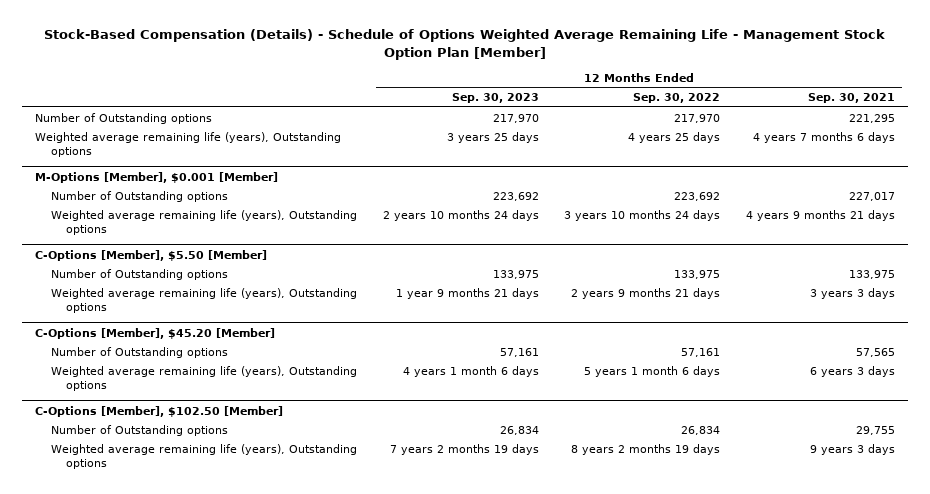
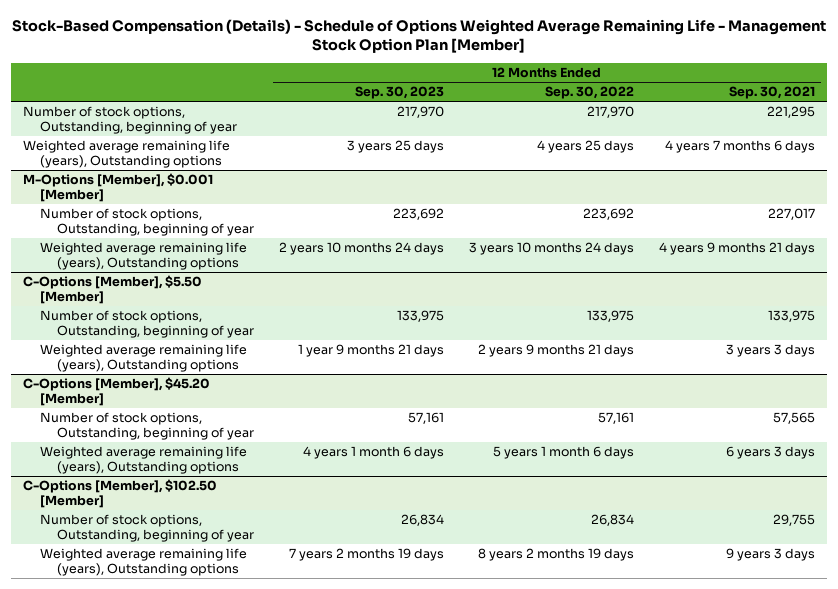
[35,112,213,124] Number of Outstanding options -> [23,106,238,135] Number of stock options, Outstanding, beginning of year
[50,190,228,202] Number of Outstanding options -> [40,208,254,237] Number of stock options, Outstanding, beginning of year
[50,268,228,280] Number of Outstanding options -> [40,310,254,339] Number of stock options, Outstanding, beginning of year
[50,346,228,358] Number of Outstanding options -> [40,412,254,441] Number of stock options, Outstanding, beginning of year
[50,424,228,436] Number of Outstanding options -> [40,514,254,543] Number of stock options, Outstanding, beginning of year

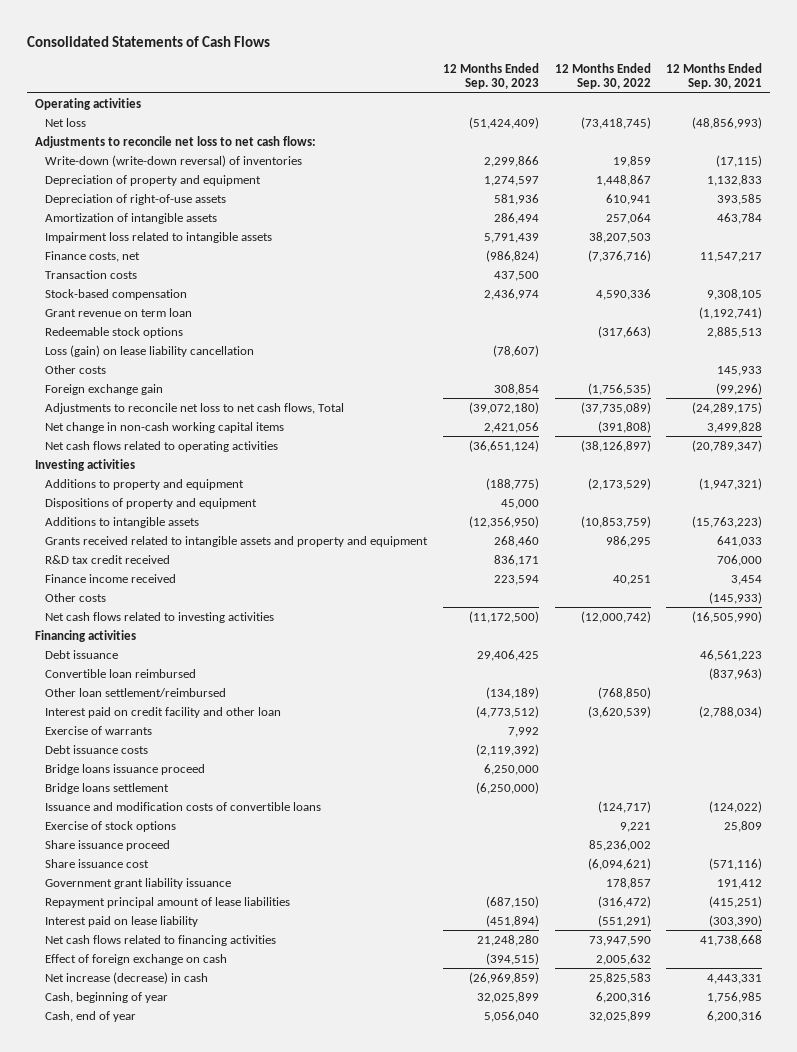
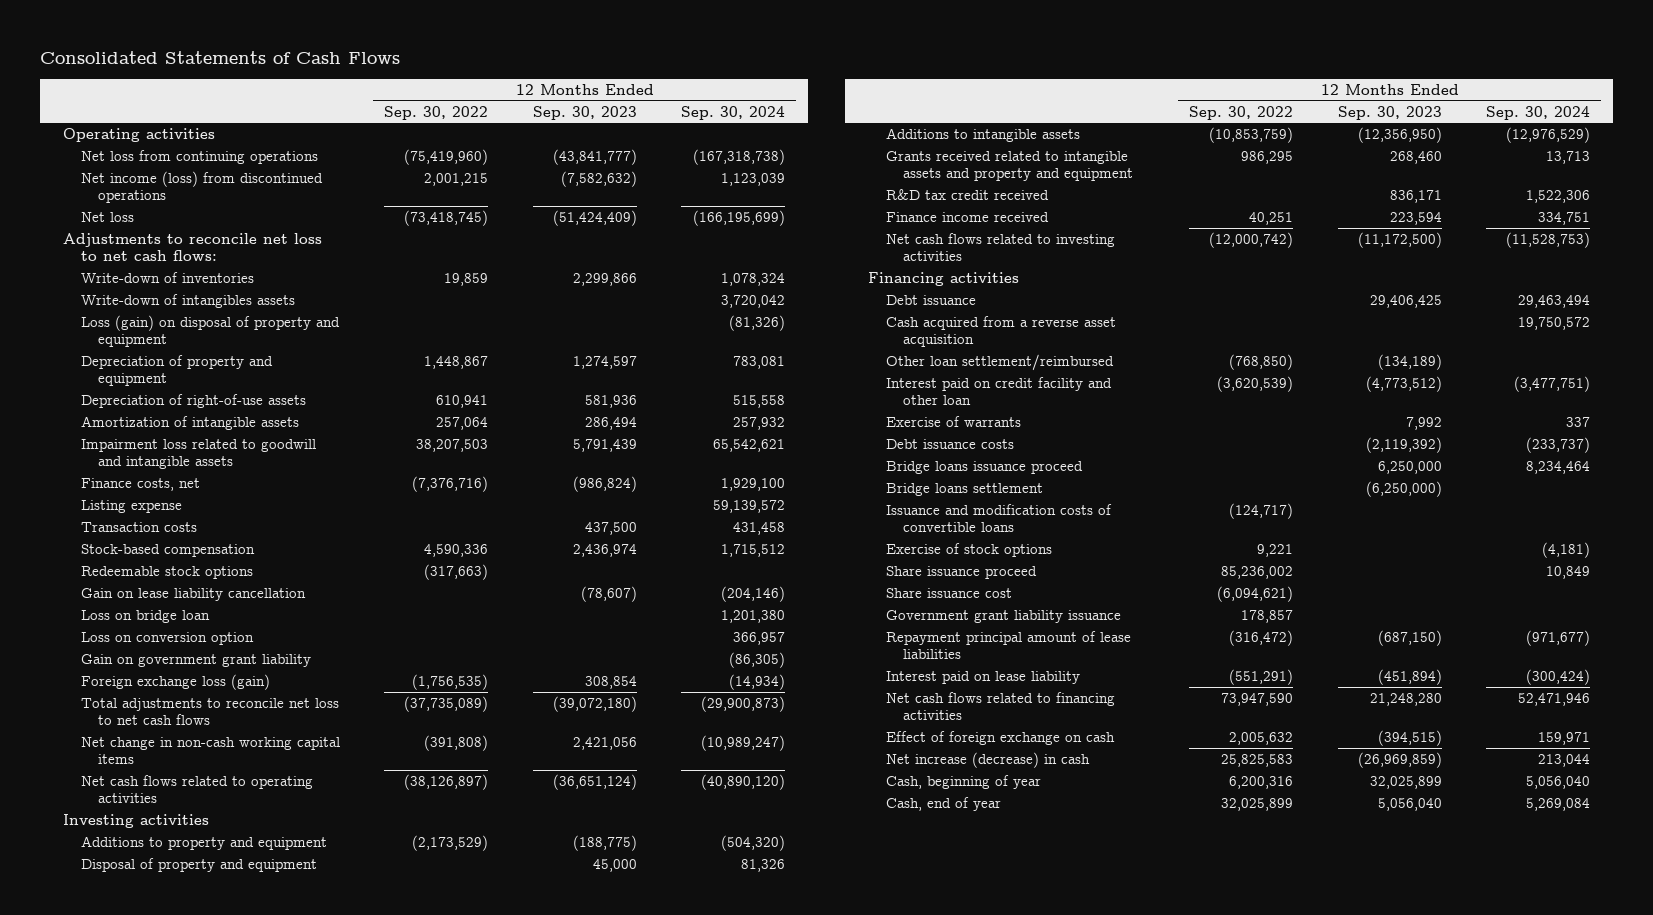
[666,62,763,90] 12 Months Ended Sep. 30, 2021 -> none
none -> [681,105,786,120] Sep. 30, 2024
none -> [80,150,318,165] Net loss from continuing operations
none -> [80,171,323,204] Net income (loss) from discontinued operations
[45,154,303,167] Write-down (write-down reversal) of inventories -> [80,272,254,284] Write-down of inventories
none -> [80,294,295,309] Write-down of intangibles assets
none -> [80,315,340,348] Loss (gain) on disposal of property and equipment
[45,231,273,243] Impairment loss related to intangible assets -> [80,439,316,470] Impairment loss related to goodwill and intangible assets
none -> [80,500,182,514] Listing expense
[45,307,193,317] Grant revenue on term loan -> none
[45,364,107,374] Other costs -> none
[45,344,255,357] Loss (gain) on lease liability cancellation -> [80,588,306,602] Gain on lease liability cancellation
none -> [80,610,210,624] Loss on bridge loan
none -> [80,632,254,646] Loss on conversion option
none -> [80,654,311,668] Gain on government grant liability
[45,383,164,395] Foreign exchange gain -> [80,674,270,691] Foreign exchange loss (gain)
[45,402,345,414] Adjustments to reconcile net loss to net cash flows, Total -> [80,698,339,726] Total adjustments to reconcile net loss to net cash flows
[45,497,258,509] Dispositions of property and equipment -> [80,858,317,873] Disposal of property and equipment
[45,592,107,602] Other costs -> none
[45,668,197,678] Convertible loan reimbursed -> none
none -> [885,316,1116,348] Cash acquired from a reverse asset acquisition

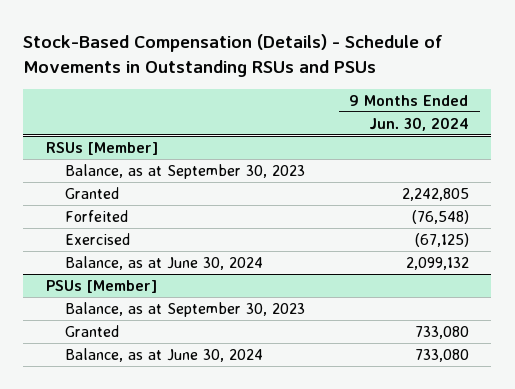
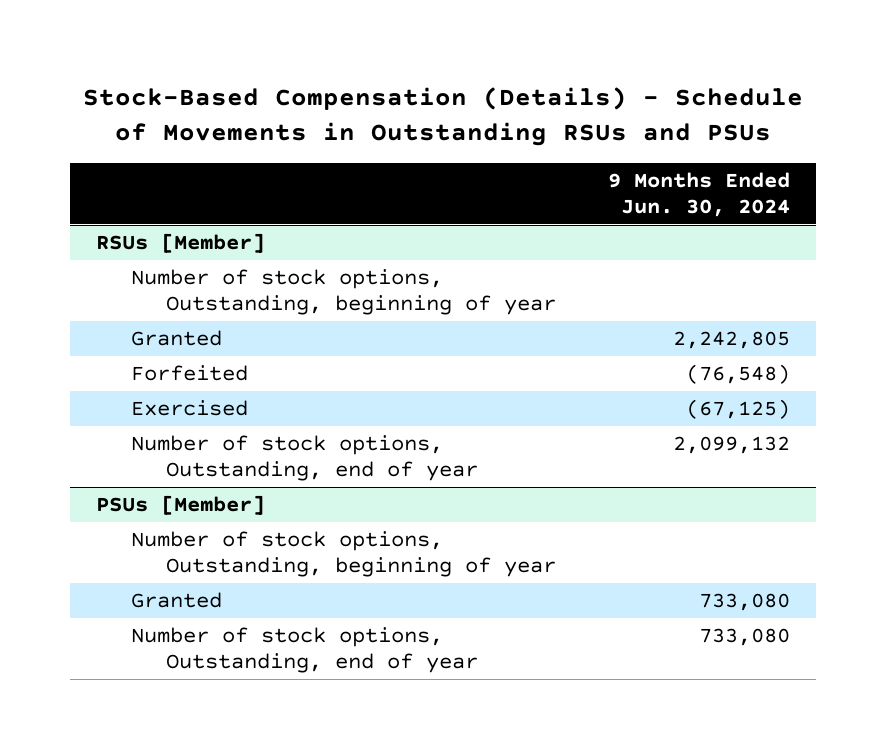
[65,163,306,179] Balance, as at September 30, 2023 -> [130,269,556,316] Number of stock options, Outstanding, beginning of year
[65,255,264,270] Balance, as at June 30, 2024 -> [130,435,478,482] Number of stock options, Outstanding, end of year
[65,301,306,317] Balance, as at September 30, 2023 -> [130,531,556,578] Number of stock options, Outstanding, beginning of year
[65,347,264,362] Balance, as at June 30, 2024 -> [130,627,478,674] Number of stock options, Outstanding, end of year

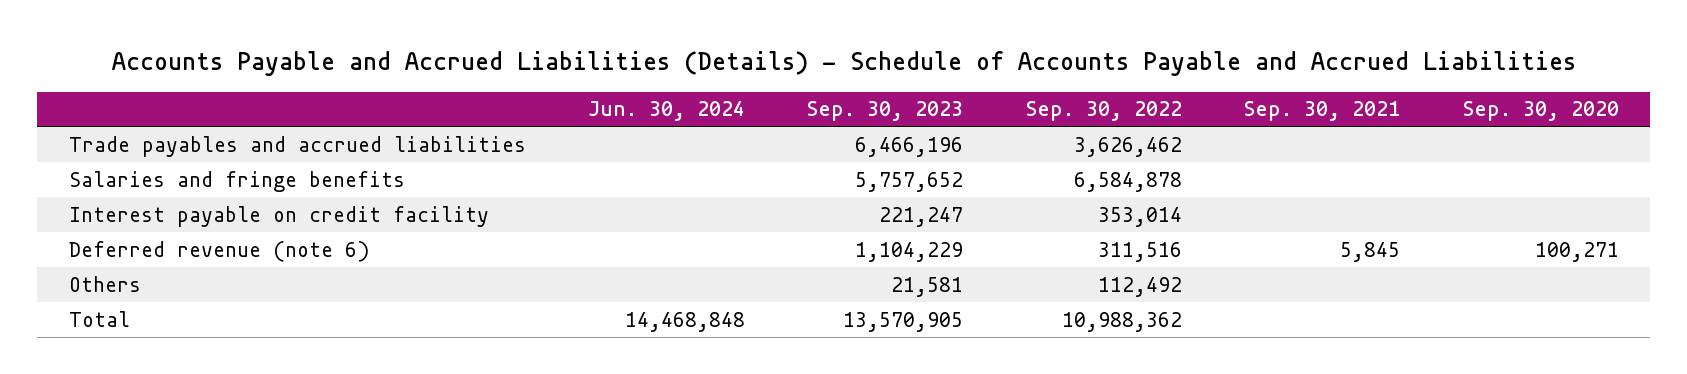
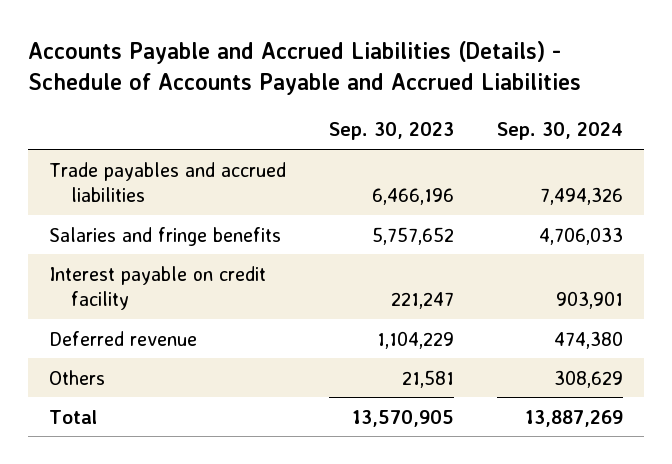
[588,101,746,122] Jun. 30, 2024 -> none
[1025,101,1182,122] Sep. 30, 2022 -> none
[1244,101,1401,122] Sep. 30, 2021 -> none
[1462,101,1619,122] Sep. 30, 2020 -> none
none -> [496,122,623,141] Sep. 30, 2024
[68,240,370,262] Deferred revenue (note 6) -> [49,330,198,346] Deferred revenue

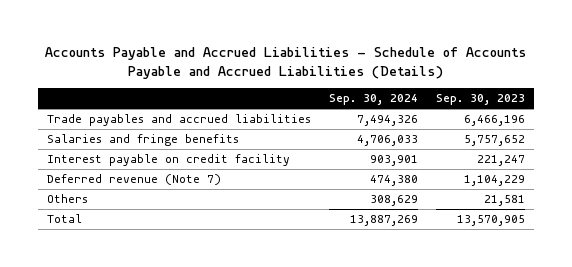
[27,40,581,95] Accounts Payable and Accrued Liabilities (Details) - Schedule of Accounts Payable and Accrued Liabilities -> [44,46,526,79] Accounts Payable and Accrued Liabilities - Schedule of Accounts Payable and Accrued Liabilities (Details)
[49,330,198,346] Deferred revenue -> [46,174,221,186] Deferred revenue (Note 7)

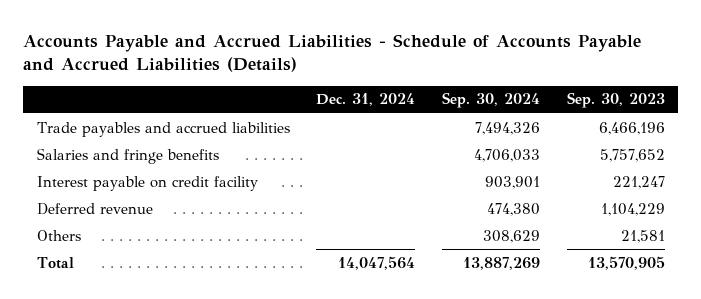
none -> [316,93,416,107] Dec. 31, 2024
[46,174,221,186] Deferred revenue (Note 7) -> [36,202,153,215] Deferred revenue

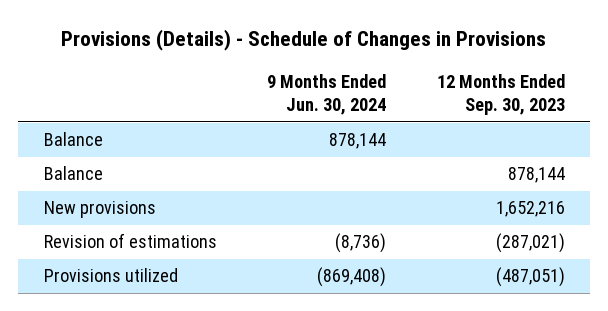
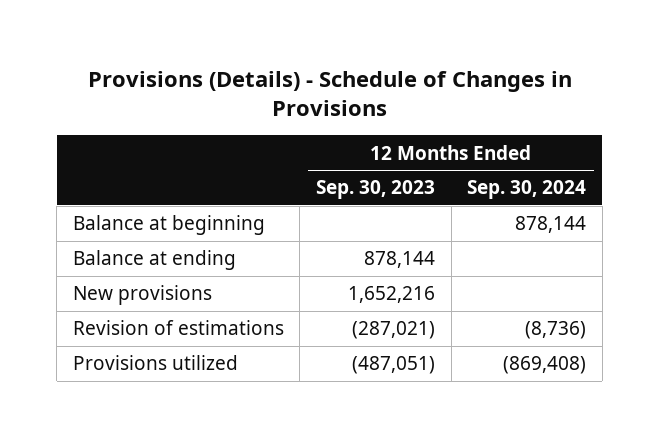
[267,73,387,116] 9 Months Ended Jun. 30, 2024 -> none
none -> [467,180,587,200] Sep. 30, 2024
[43,132,103,147] Balance -> [72,215,265,236] Balance at beginning
[43,166,103,181] Balance -> [72,250,236,271] Balance at ending

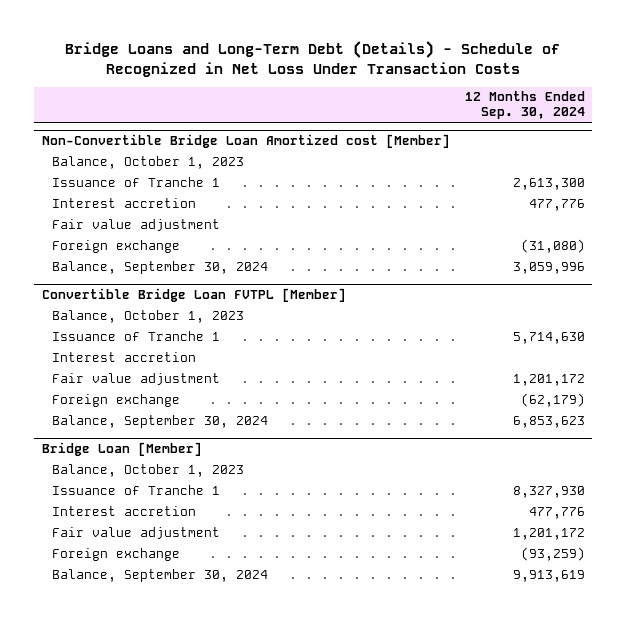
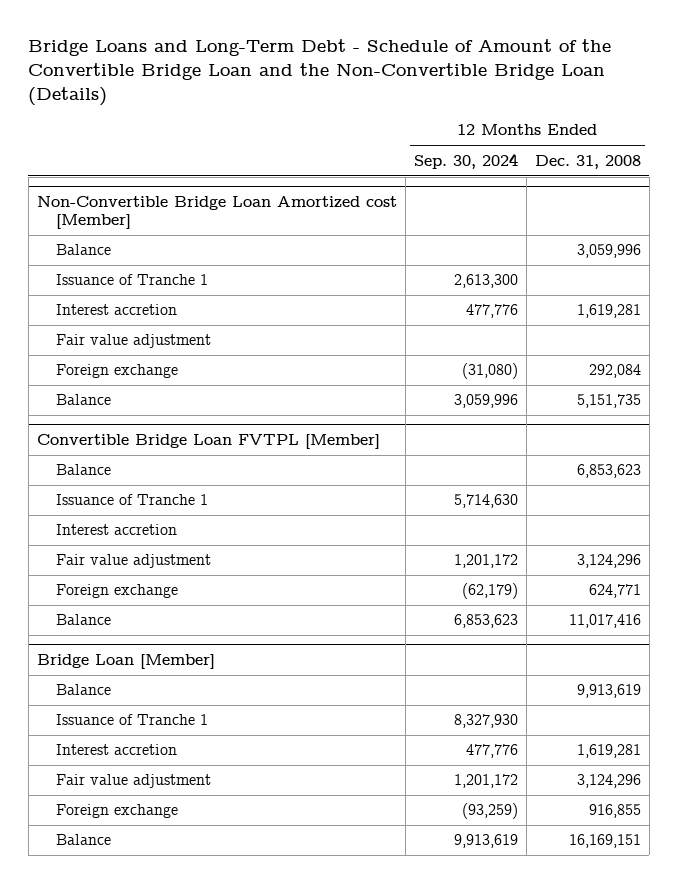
[65,40,561,77] Bridge Loans and Long-Term Debt (Details) - Schedule of Recognized in Net Loss Under Transaction Costs -> [28,39,612,106] Bridge Loans and Long-Term Debt - Schedule of Amount of the Convertible Bridge Loan and the Non-Convertible Bridge Loan (Details)
none -> [534,154,641,169] Dec. 31, 2008
[52,155,245,169] Balance, October 1, 2023 -> [56,244,112,256] Balance
[52,260,269,274] Balance, September 30, 2024 -> [56,394,112,406] Balance
[52,309,245,323] Balance, October 1, 2023 -> [56,464,112,476] Balance
[52,414,269,428] Balance, September 30, 2024 -> [56,614,112,626] Balance
[52,463,245,477] Balance, October 1, 2023 -> [56,684,112,696] Balance
[52,568,269,582] Balance, September 30, 2024 -> [56,834,112,846] Balance

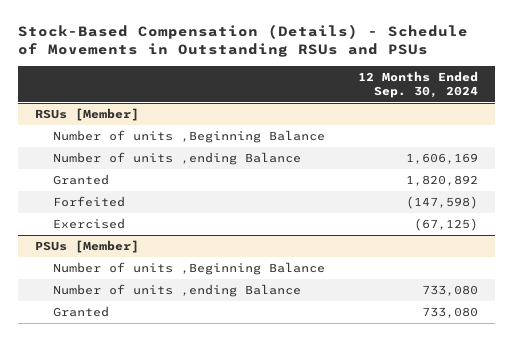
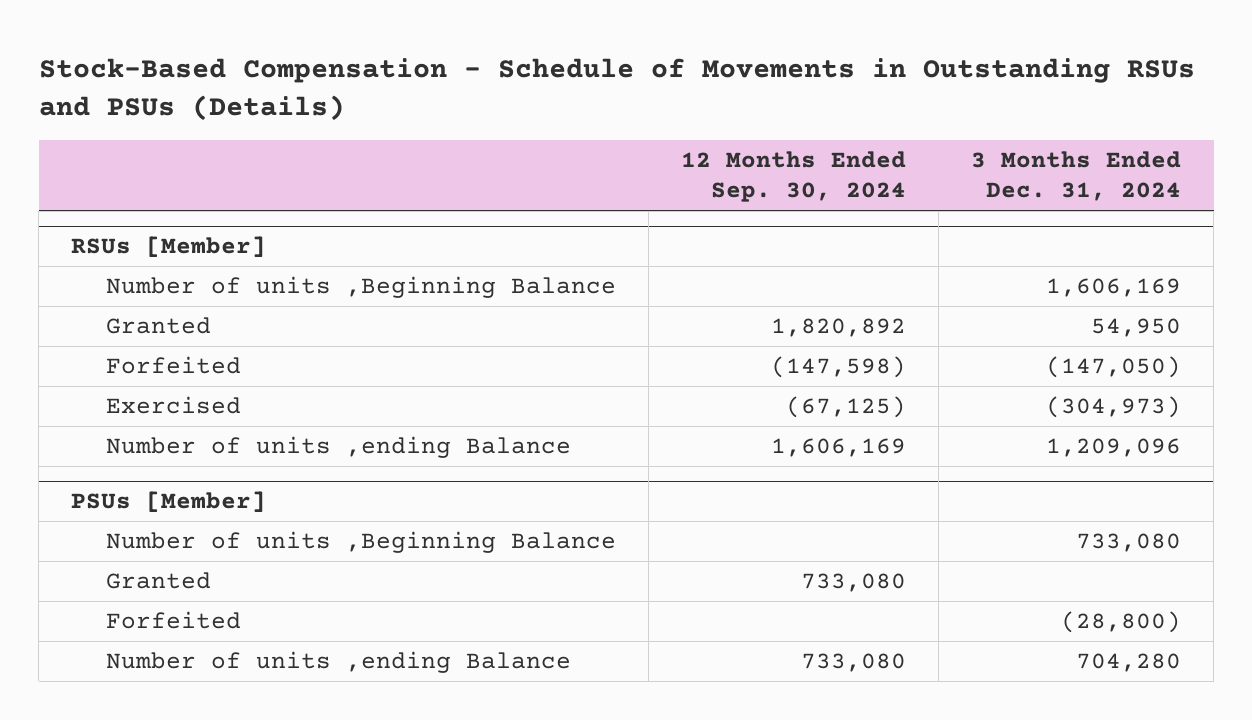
[18,24,469,58] Stock-Based Compensation (Details) - Schedule of Movements in Outstanding RSUs and PSUs -> [38,58,1195,122] Stock-Based Compensation - Schedule of Movements in Outstanding RSUs and PSUs (Details)
none -> [971,151,1182,202] 3 Months Ended Dec. 31, 2024
[52,152,301,166] Number of units ,ending Balance -> [106,436,572,459] Number of units ,ending Balance
none -> [106,611,242,630] Forfeited
[52,284,301,298] Number of units ,ending Balance -> [106,651,572,674] Number of units ,ending Balance

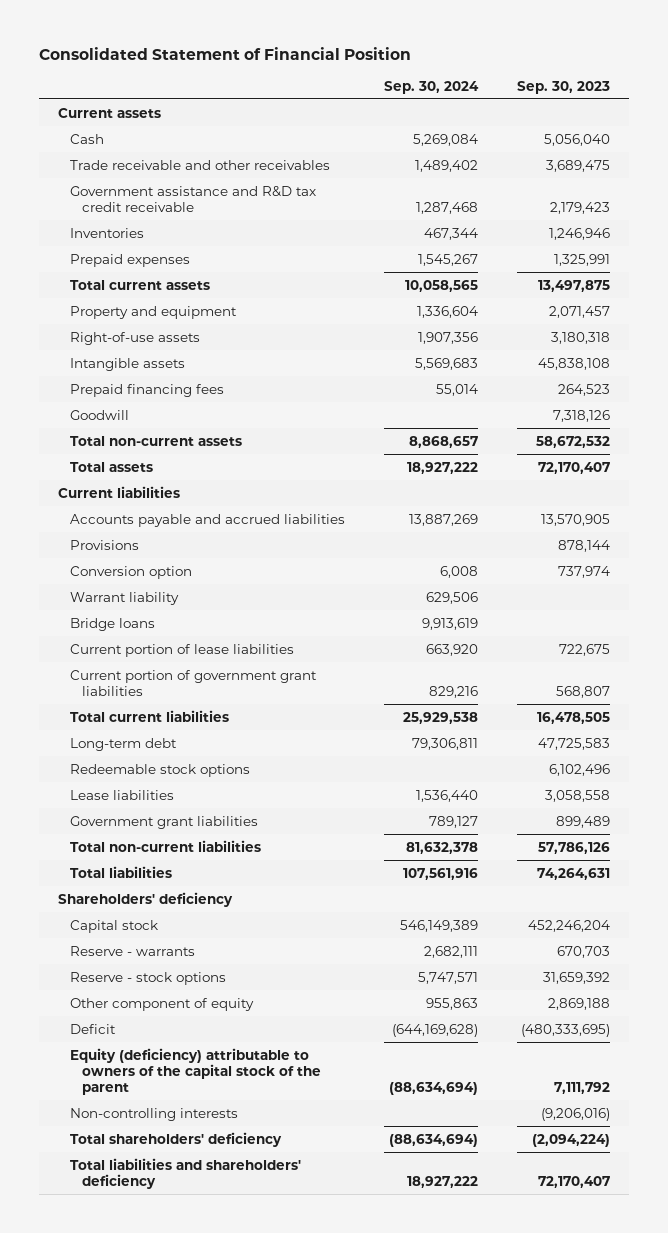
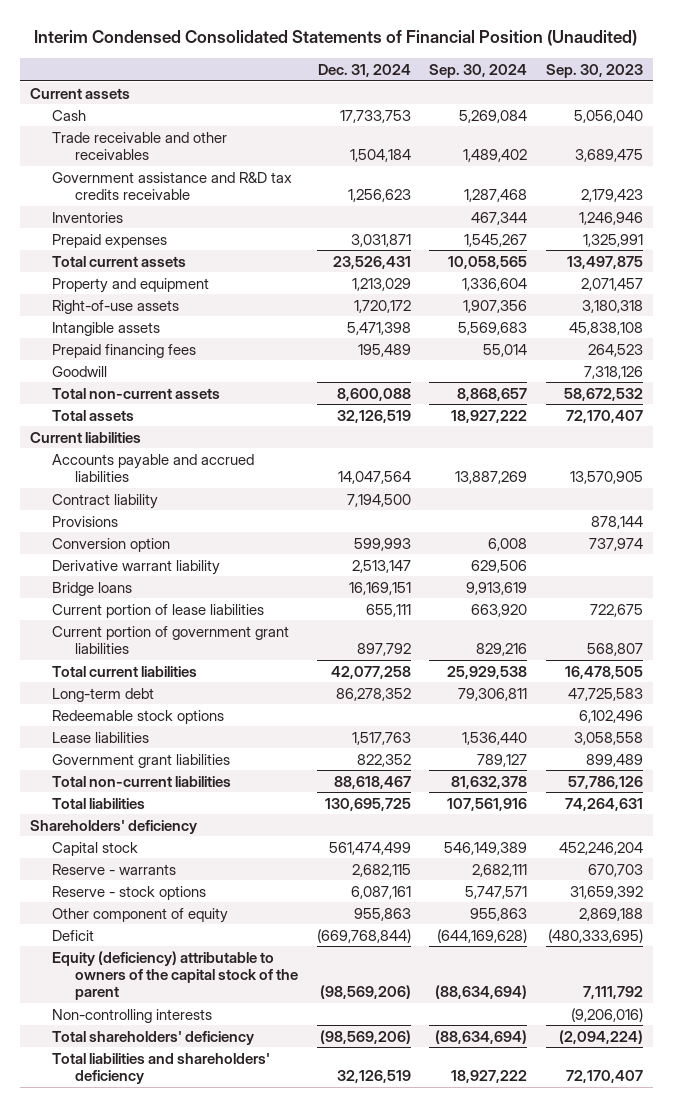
[38,46,411,60] Consolidated Statement of Financial Position -> [34,30,638,47] Interim Condensed Consolidated Statements of Financial Position (Unaudited)
none -> [317,63,411,77] Dec. 31, 2024
[70,185,317,212] Government assistance and R&D tax credit receivable -> [52,171,293,200] Government assistance and R&D tax credits receivable
none -> [52,493,159,509] Contract liability
[70,591,180,605] Warrant liability -> [52,559,221,575] Derivative warrant liability

